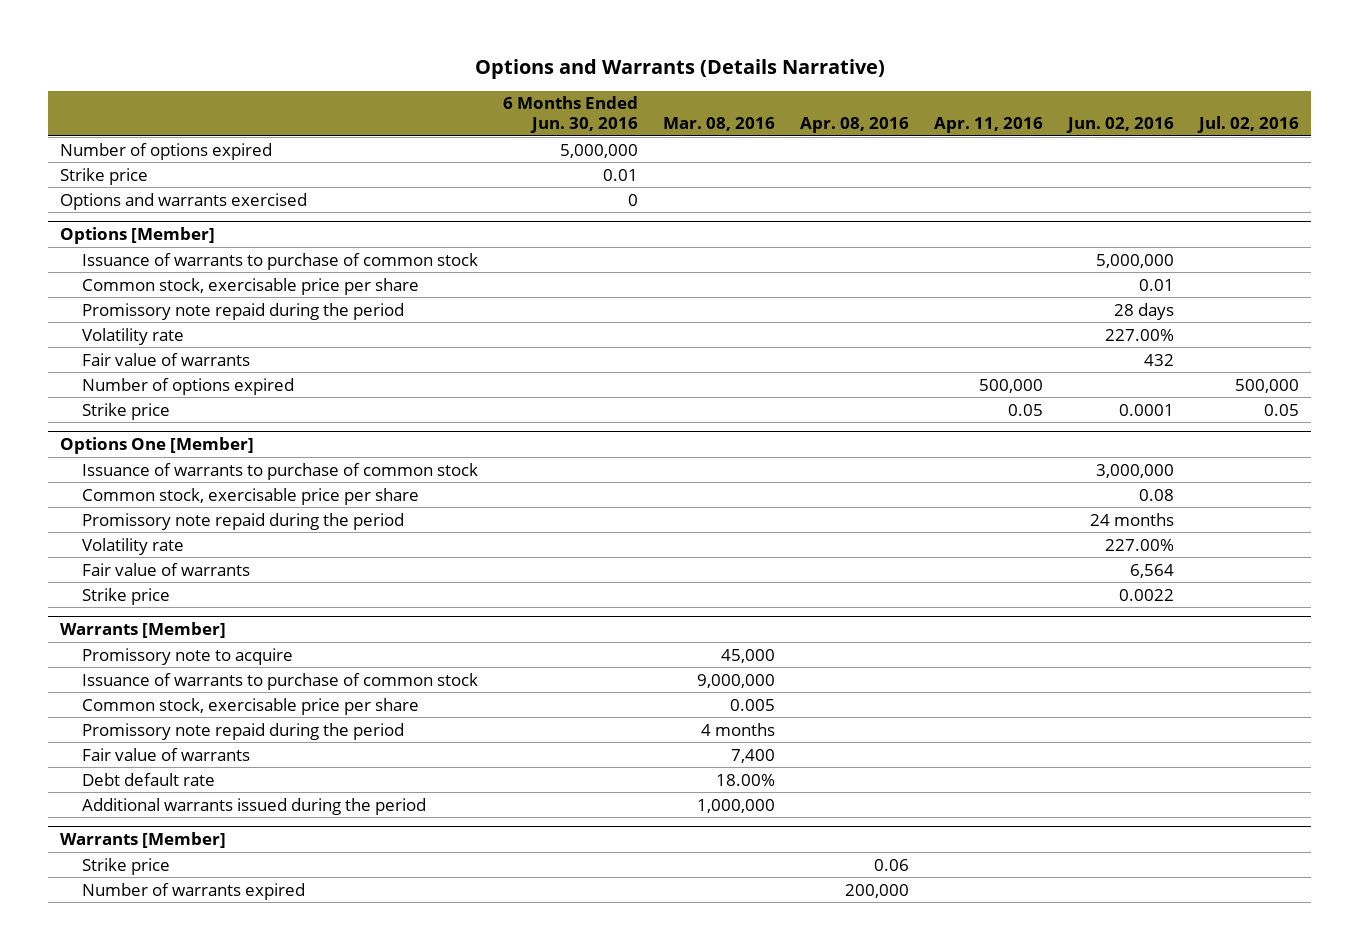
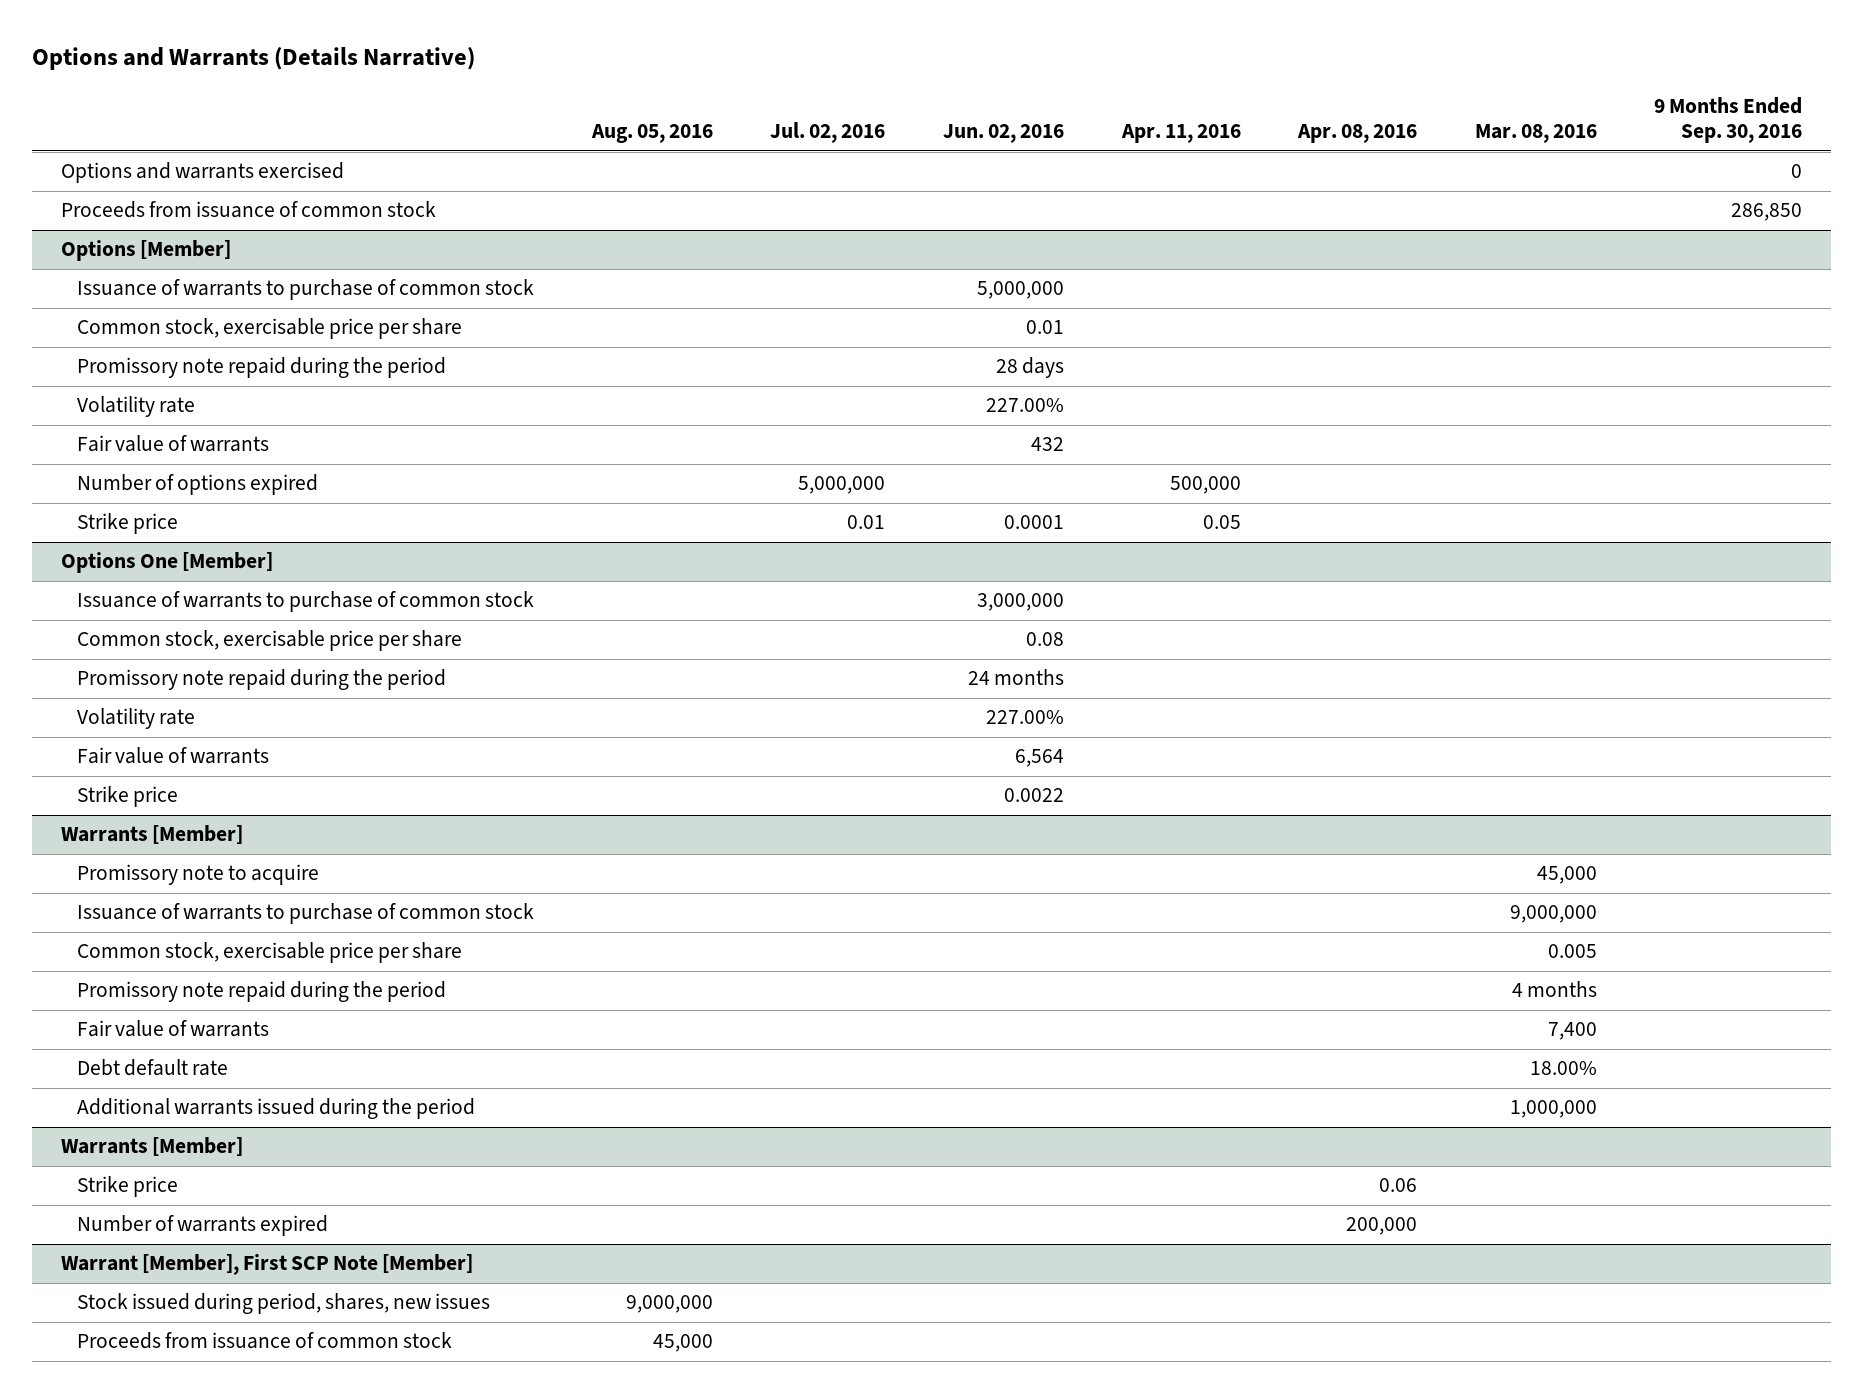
[502,96,638,134] 6 Months Ended Jun. 30, 2016 -> none
none -> [590,124,713,144] Aug. 05, 2016
none -> [1654,97,1803,144] 9 Months Ended Sep. 30, 2016
[60,142,273,160] Number of options expired -> none
[60,167,149,185] Strike price -> none
none -> [60,201,436,219] Proceeds from issuance of common stock
[1234,378,1299,393] 500,000 -> [798,476,886,495] 5,000,000
[1263,403,1299,416] 0.05 -> [847,515,886,530] 0.01
none -> [60,1254,473,1276] Warrant [Member], First SCP Note [Member]
none -> [77,1293,491,1315] Stock issued during period, shares, new issues
none -> [77,1332,453,1350] Proceeds from issuance of common stock

